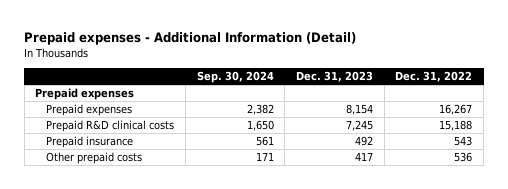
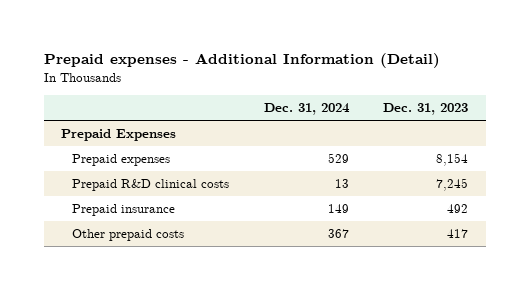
[196,71,274,84] Sep. 30, 2024 -> none
[395,71,473,83] Dec. 31, 2022 -> none
none -> [263,103,350,116] Dec. 31, 2024
[35,88,135,101] Prepaid expenses -> [61,128,177,141] Prepaid Expenses

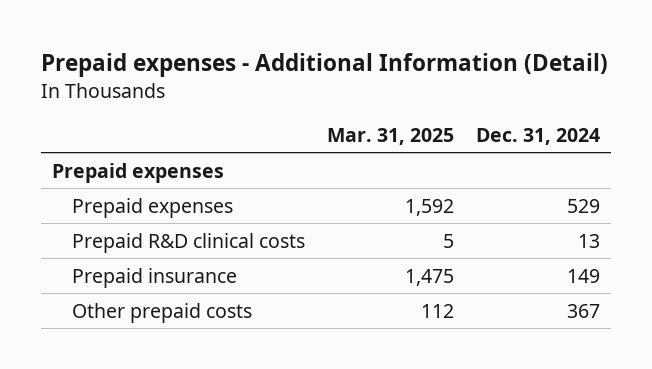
[383,103,469,116] Dec. 31, 2023 -> none
none -> [326,127,454,145] Mar. 31, 2025
[61,128,177,141] Prepaid Expenses -> [51,162,224,183] Prepaid expenses

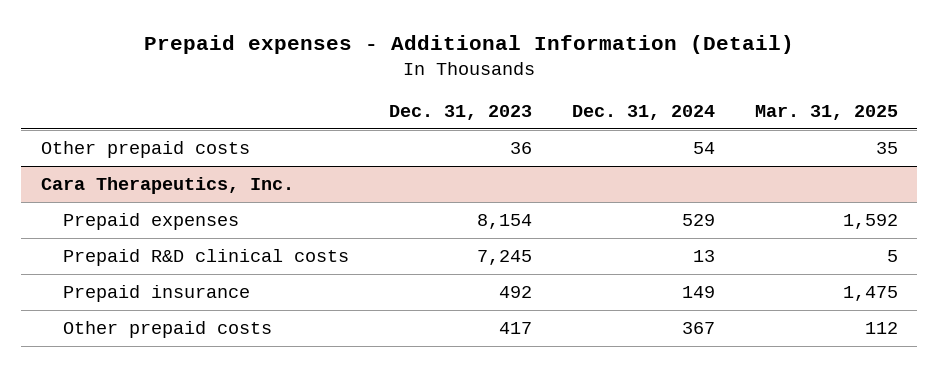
none -> [388,105,532,121] Dec. 31, 2023
[51,162,224,183] Prepaid expenses -> none
none -> [41,140,251,158] Other prepaid costs
none -> [41,176,295,194] Cara Therapeutics, Inc.

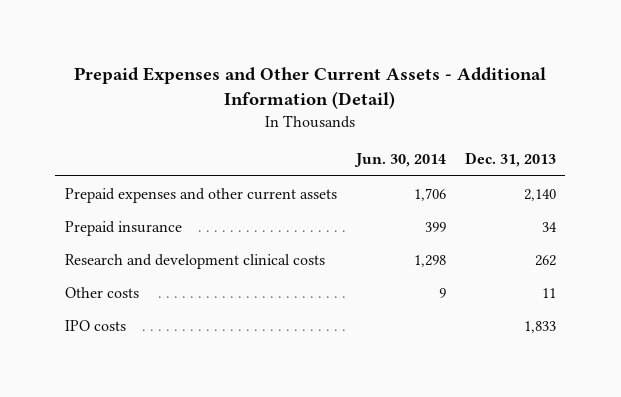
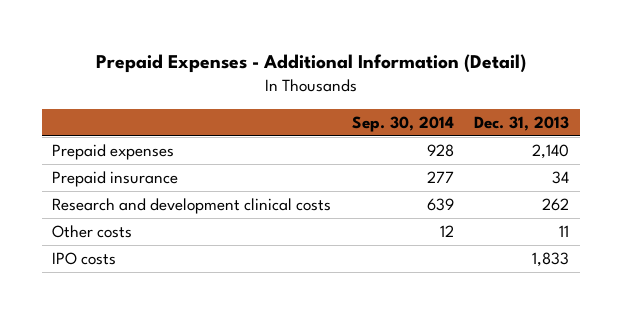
[74,67,547,110] Prepaid Expenses and Other Current Assets - Additional Information (Detail) -> [95,54,526,74] Prepaid Expenses - Additional Information (Detail)
[353,153,446,168] Jun. 30, 2014 -> none
none -> [351,115,454,132] Sep. 30, 2014
[64,187,337,203] Prepaid expenses and other current assets -> [52,144,175,161] Prepaid expenses

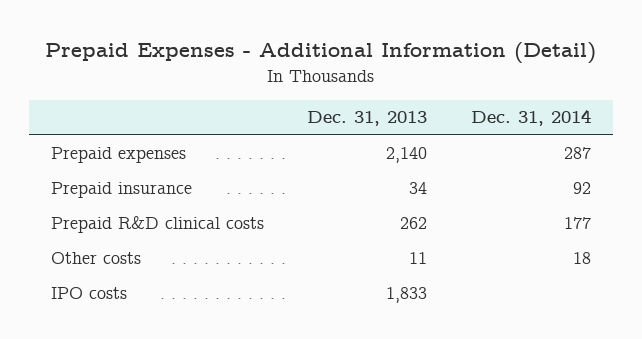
[351,115,454,132] Sep. 30, 2014 -> none
none -> [470,109,591,127] Dec. 31, 2014
[52,198,332,215] Research and development clinical costs -> [50,215,264,233] Prepaid R&D clinical costs

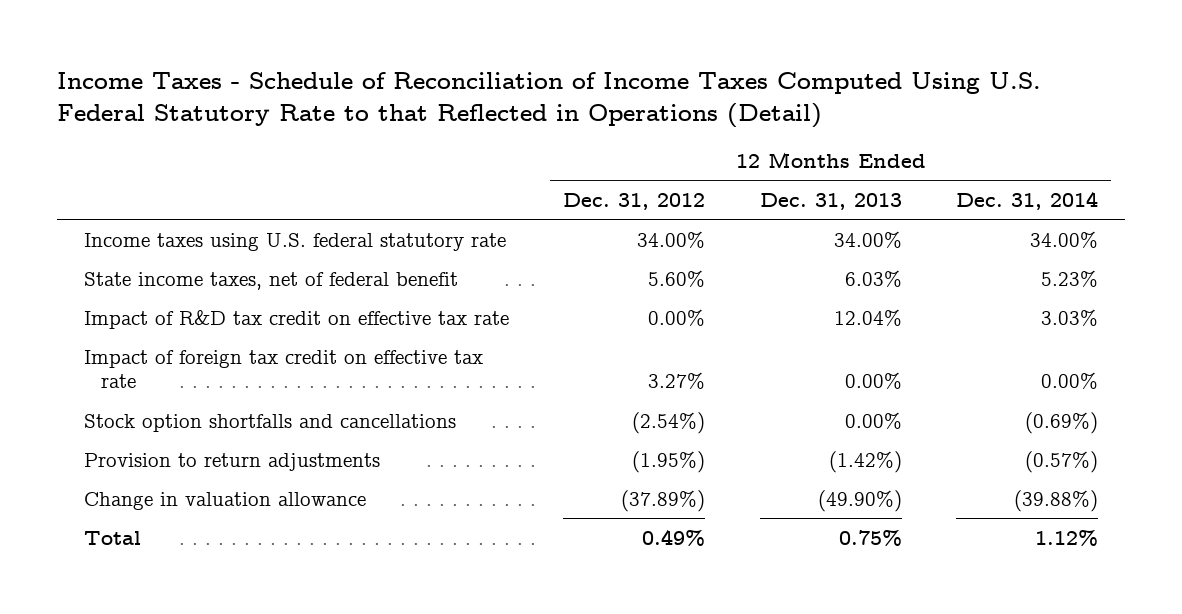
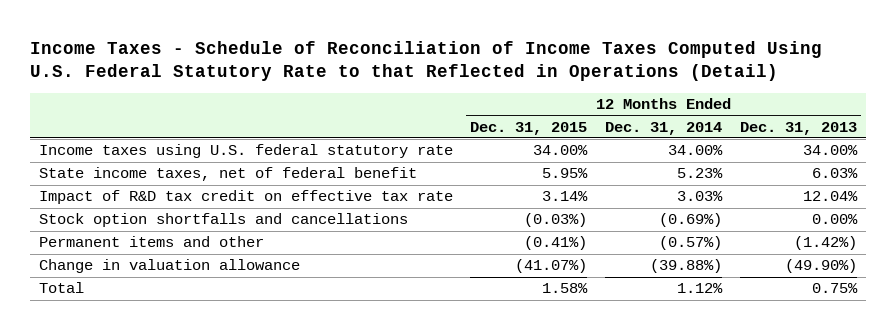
[563,193,706,211] Dec. 31, 2012 -> none
none -> [470,121,588,135] Dec. 31, 2015
[84,349,484,389] Impact of foreign tax credit on effective tax rate -> none
[84,452,381,471] Provision to return adjustments -> [38,236,264,248] Permanent items and other

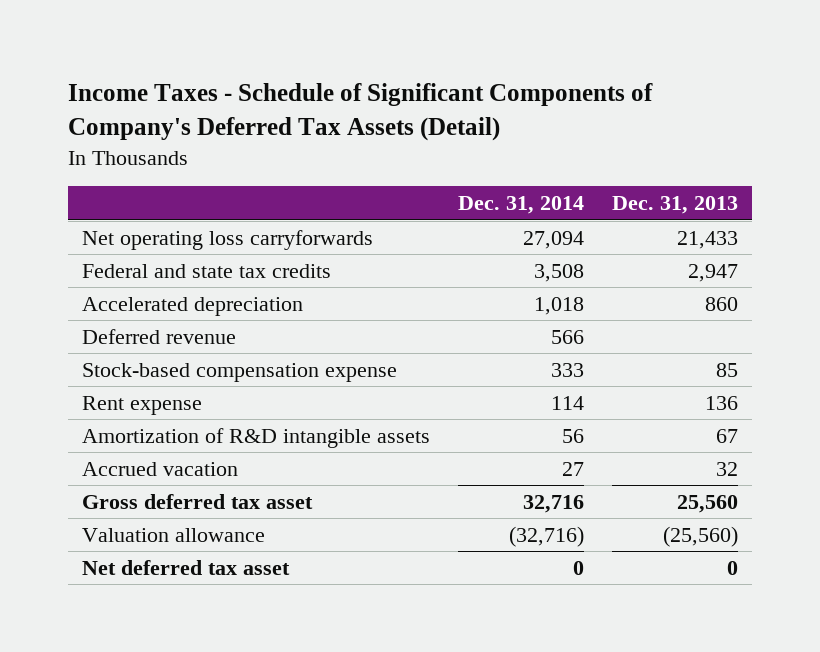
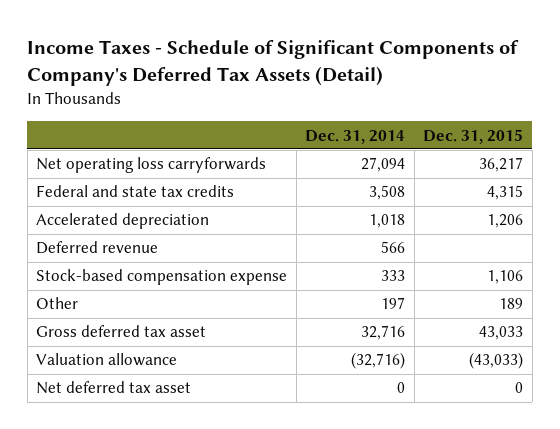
[611,196,738,215] Dec. 31, 2013 -> none
none -> [423,128,524,144] Dec. 31, 2015
[81,395,202,415] Rent expense -> none
[81,427,430,448] Amortization of R&D intangible assets -> none
[81,461,238,476] Accrued vacation -> none
none -> [36,297,79,310] Other

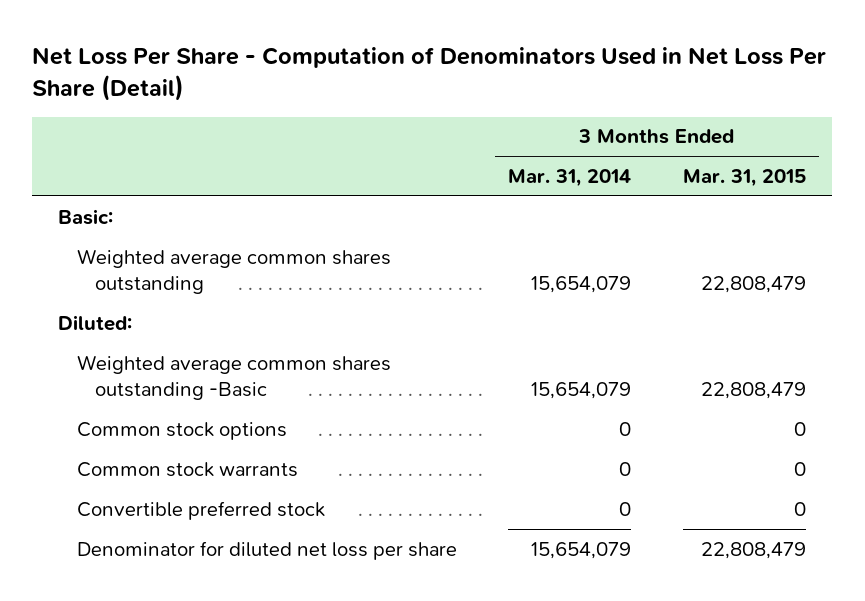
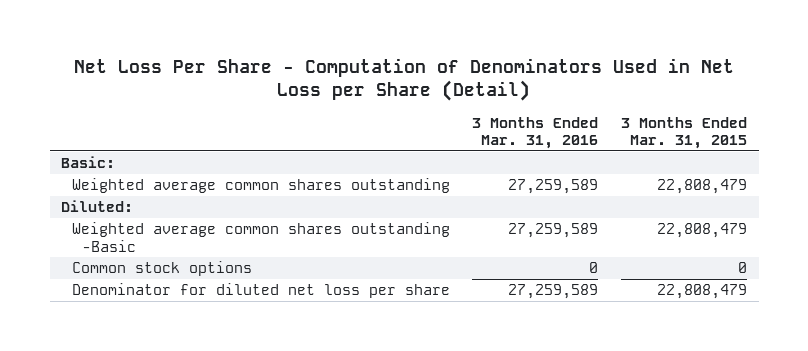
[32,47,827,102] Net Loss Per Share - Computation of Denominators Used in Net Loss Per Share (Detail) -> [74,58,735,102] Net Loss Per Share - Computation of Denominators Used in Net Loss per Share (Detail)
[508,169,632,188] Mar. 31, 2014 -> none
none -> [472,116,599,150] 3 Months Ended Mar. 31, 2016
[76,461,298,477] Common stock warrants -> none
[76,500,325,520] Convertible preferred stock -> none

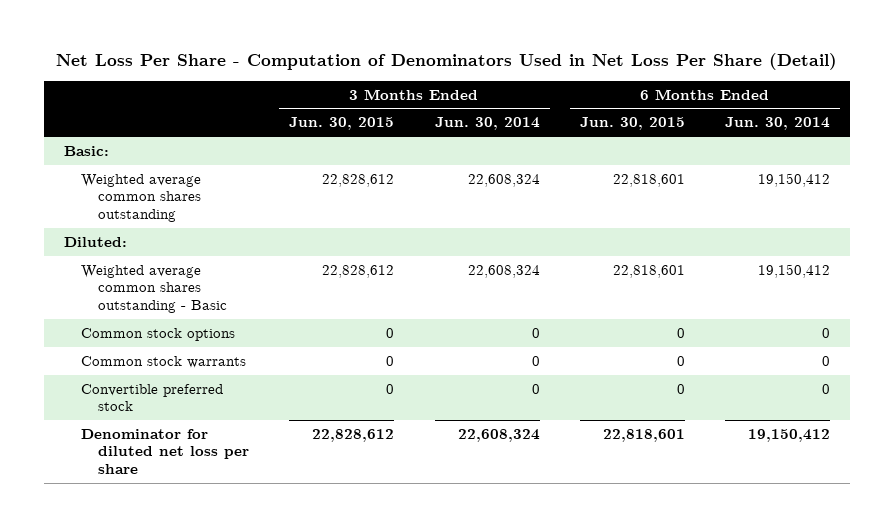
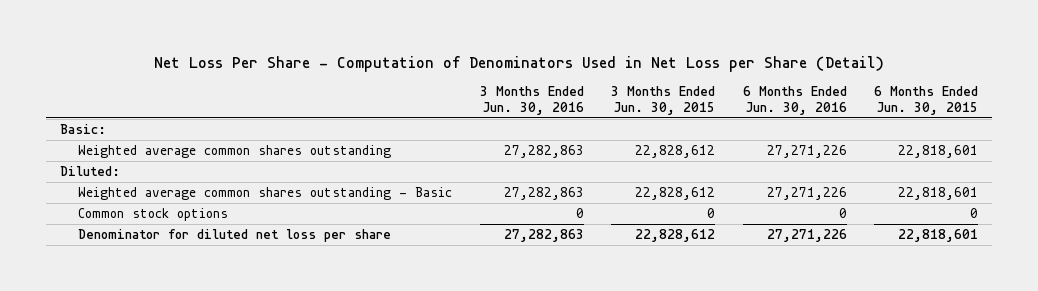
[56,53,838,71] Net Loss Per Share - Computation of Denominators Used in Net Loss Per Share (Detail) -> [154,55,885,72] Net Loss Per Share - Computation of Denominators Used in Net Loss per Share (Detail)
[434,117,540,131] Jun. 30, 2014 -> none
[725,117,831,131] Jun. 30, 2014 -> none
none -> [479,86,584,115] 3 Months Ended Jun. 30, 2016
none -> [742,86,847,115] 6 Months Ended Jun. 30, 2016
[80,355,246,368] Common stock warrants -> none
[80,383,223,412] Convertible preferred stock -> none

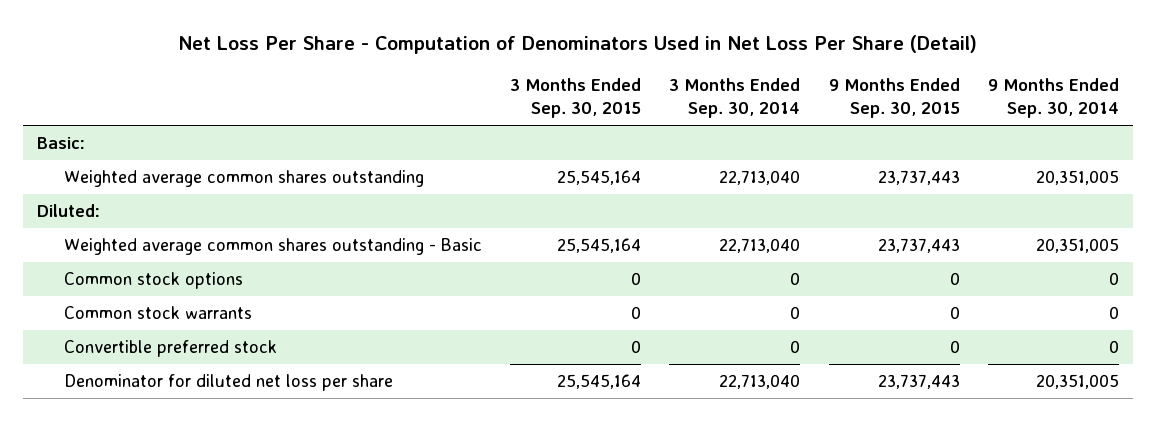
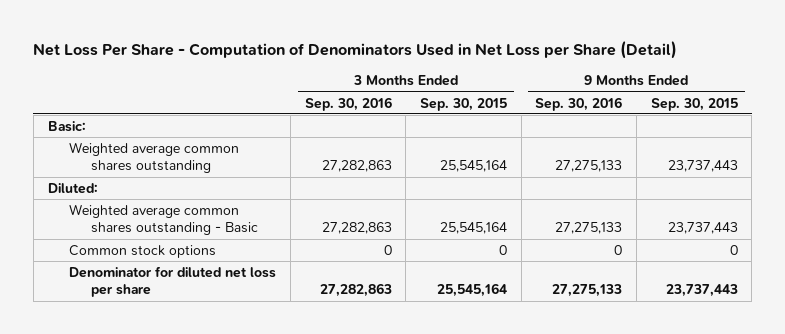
[177,35,977,55] Net Loss Per Share - Computation of Denominators Used in Net Loss Per Share (Detail) -> [33,41,678,60] Net Loss Per Share - Computation of Denominators Used in Net Loss per Share (Detail)
[669,78,801,119] 3 Months Ended Sep. 30, 2014 -> none
[988,78,1120,119] 9 Months Ended Sep. 30, 2014 -> none
none -> [304,96,392,111] Sep. 30, 2016
none -> [535,96,623,111] Sep. 30, 2016
[63,306,252,320] Common stock warrants -> none
[63,340,277,358] Convertible preferred stock -> none

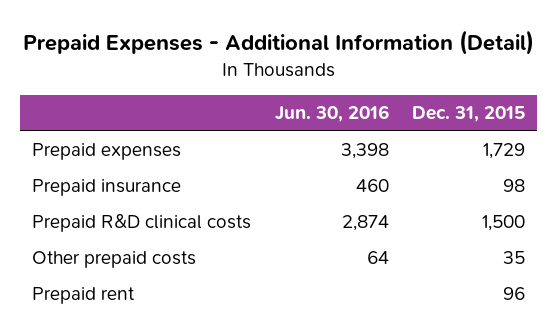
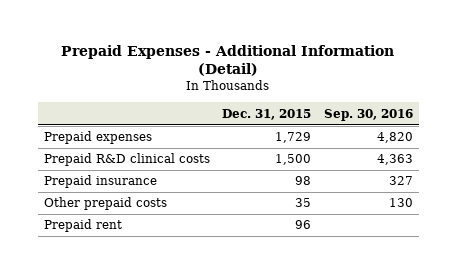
[274,105,389,123] Jun. 30, 2016 -> none
none -> [323,108,413,121] Sep. 30, 2016
[32,179,182,197] Prepaid insurance -> [44,175,158,189] Prepaid insurance

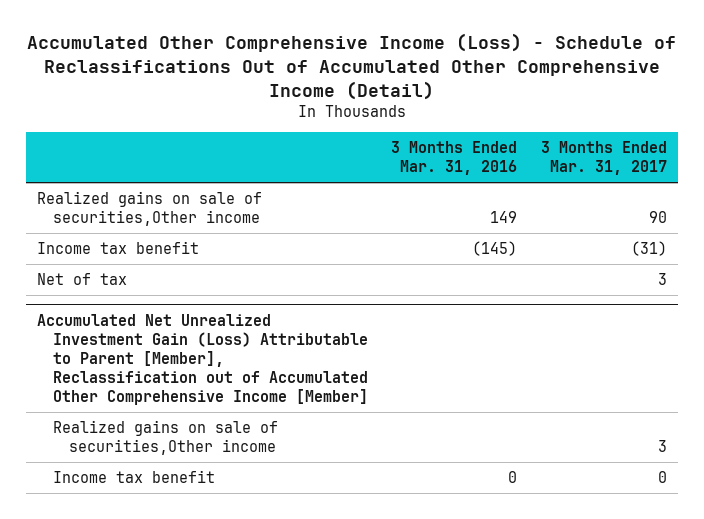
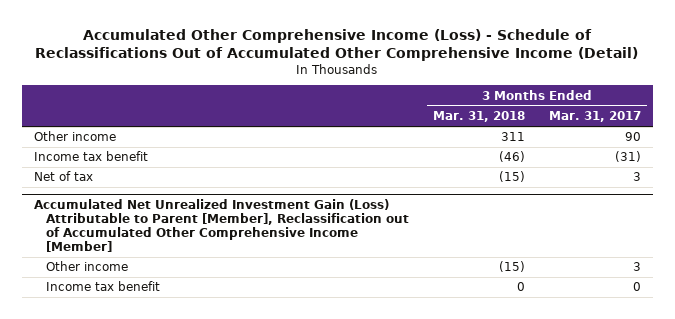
[391,141,518,176] 3 Months Ended Mar. 31, 2016 -> none
none -> [432,111,525,123] Mar. 31, 2018
[37,190,263,227] Realized gains on sale of securities,Other income -> [34,131,117,142] Other income
[53,419,279,456] Realized gains on sale of securities,Other income -> [45,261,128,272] Other income

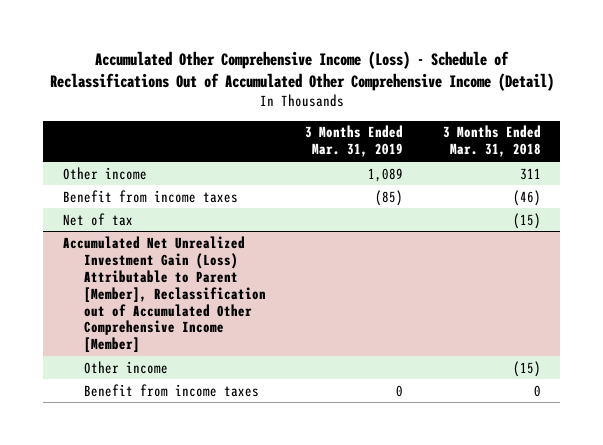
[548,111,641,123] Mar. 31, 2017 -> none
none -> [305,125,404,158] 3 Months Ended Mar. 31, 2019
[34,151,149,162] Income tax benefit -> [62,189,238,203] Benefit from income taxes
[45,281,160,292] Income tax benefit -> [83,383,259,397] Benefit from income taxes

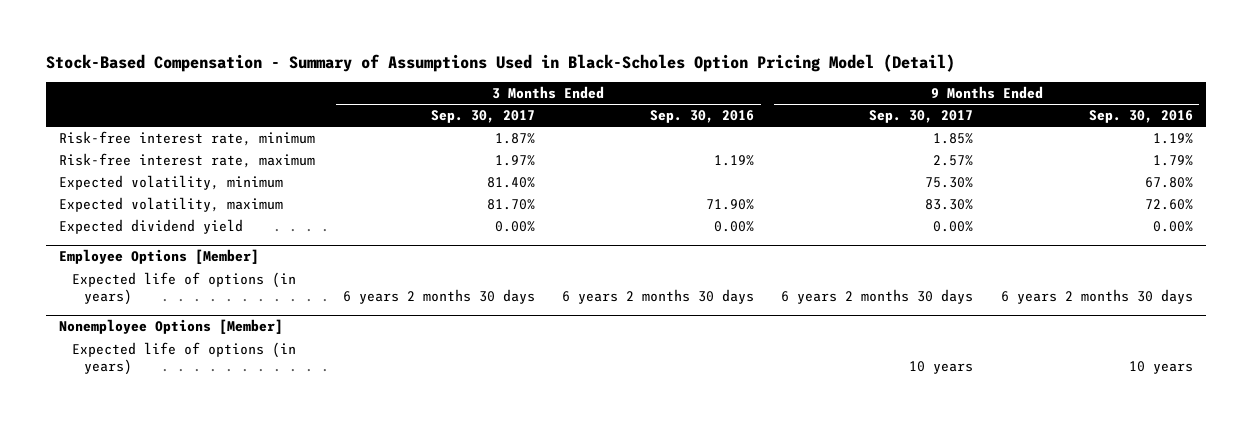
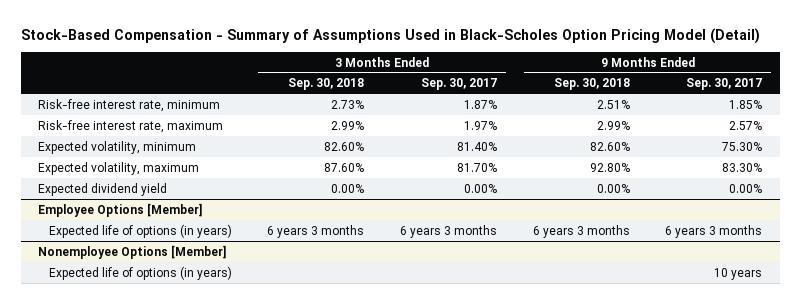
[649,110,754,124] Sep. 30, 2016 -> none
[1088,110,1193,124] Sep. 30, 2016 -> none
none -> [288,78,365,91] Sep. 30, 2018
none -> [553,78,630,91] Sep. 30, 2018
[342,288,535,304] 6 years 2 months 30 days -> [400,224,498,238] 6 years 3 months
[781,288,974,304] 6 years 2 months 30 days -> [665,224,763,238] 6 years 3 months

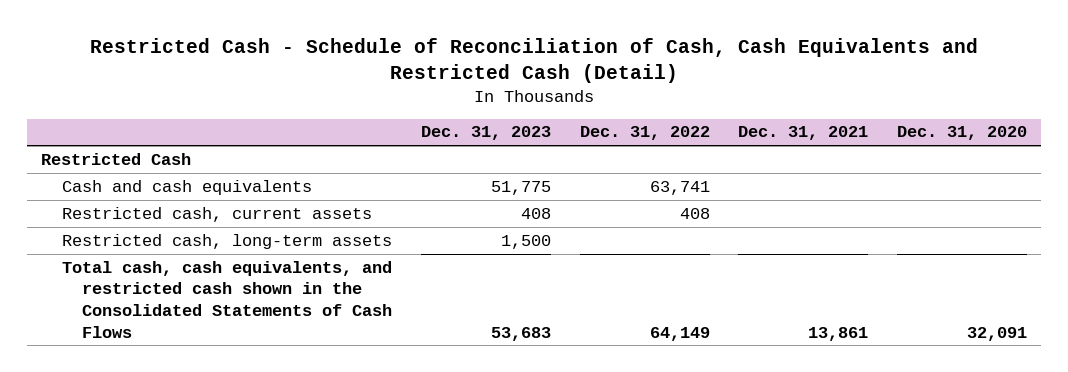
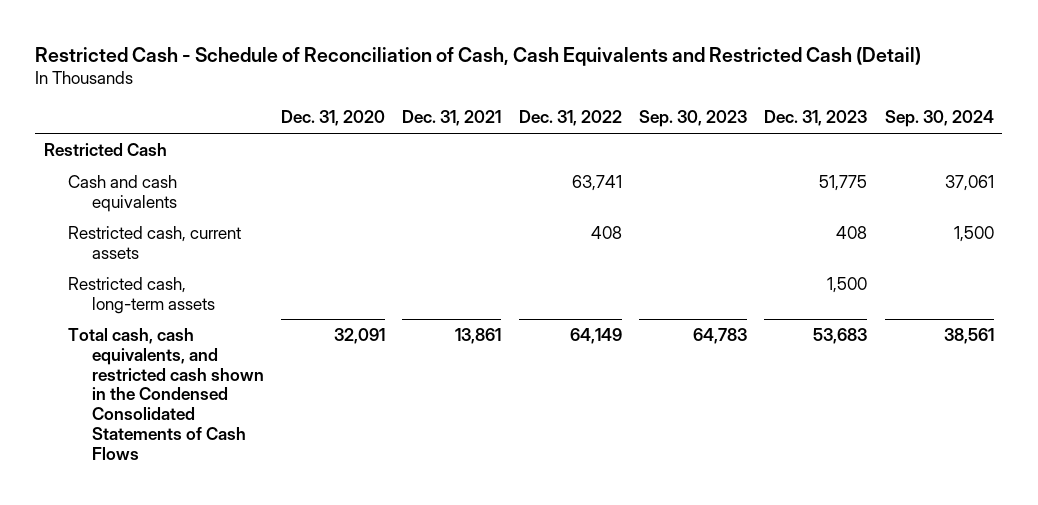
none -> [639,110,748,128] Sep. 30, 2023
none -> [884,110,994,128] Sep. 30, 2024
[61,260,393,338] Total cash, cash equivalents, and restricted cash shown in the Consolidated Statements of Cash Flows -> [67,328,264,460] Total cash, cash equivalents, and restricted cash shown in the Condensed Consolidated Statements of Cash Flows

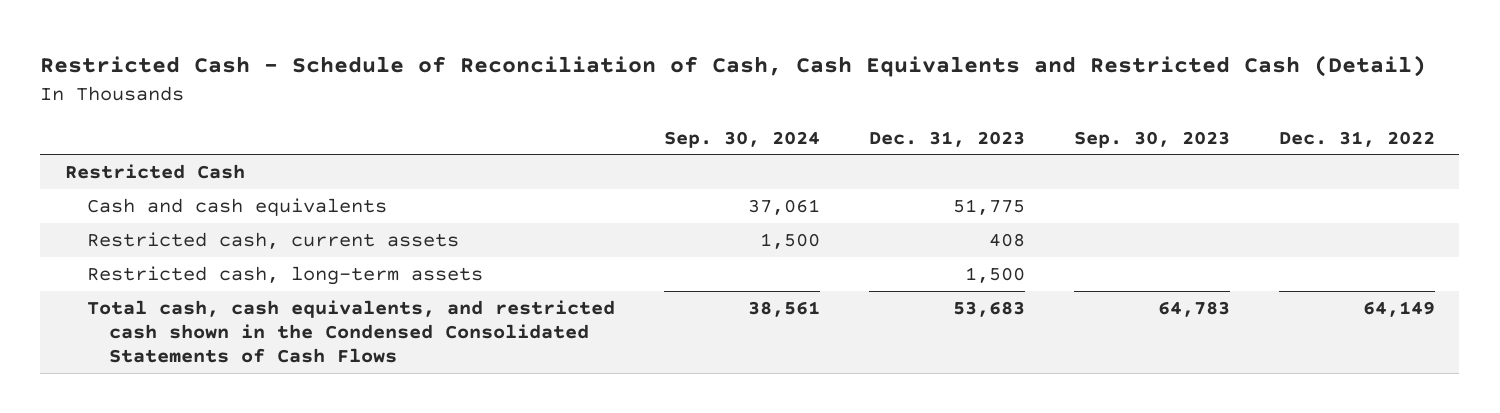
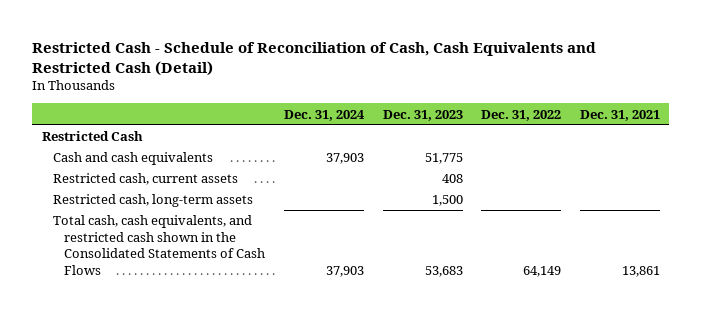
[664,130,821,148] Sep. 30, 2024 -> none
[1073,130,1230,148] Sep. 30, 2023 -> none
none -> [283,109,365,121] Dec. 31, 2024
none -> [579,109,660,121] Dec. 31, 2021
[87,299,616,363] Total cash, cash equivalents, and restricted cash shown in the Condensed Consolidated Statements of Cash Flows -> [53,215,266,275] Total cash, cash equivalents, and restricted cash shown in the Consolidated Statements of Cash Flows

